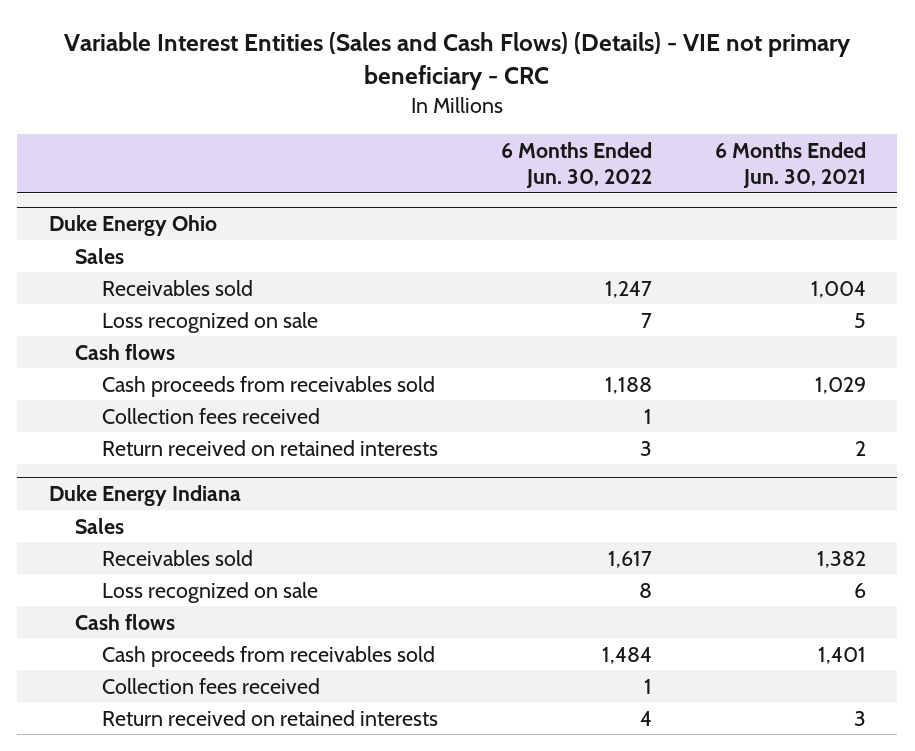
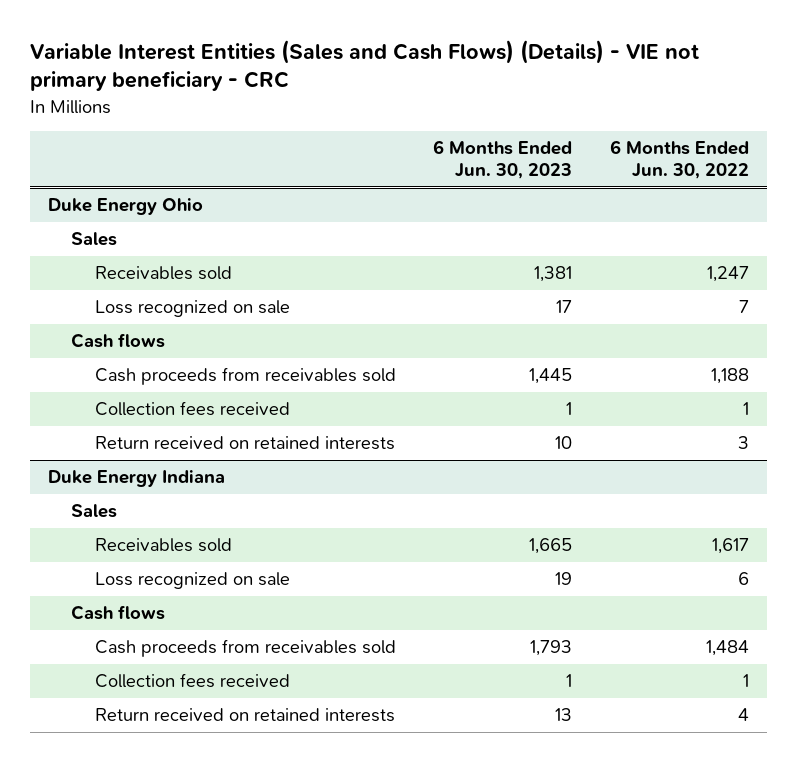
[714,141,866,188] 6 Months Ended Jun. 30, 2021 -> none
none -> [433,140,573,180] 6 Months Ended Jun. 30, 2023
[638,582,652,598] 8 -> [737,572,749,586] 6

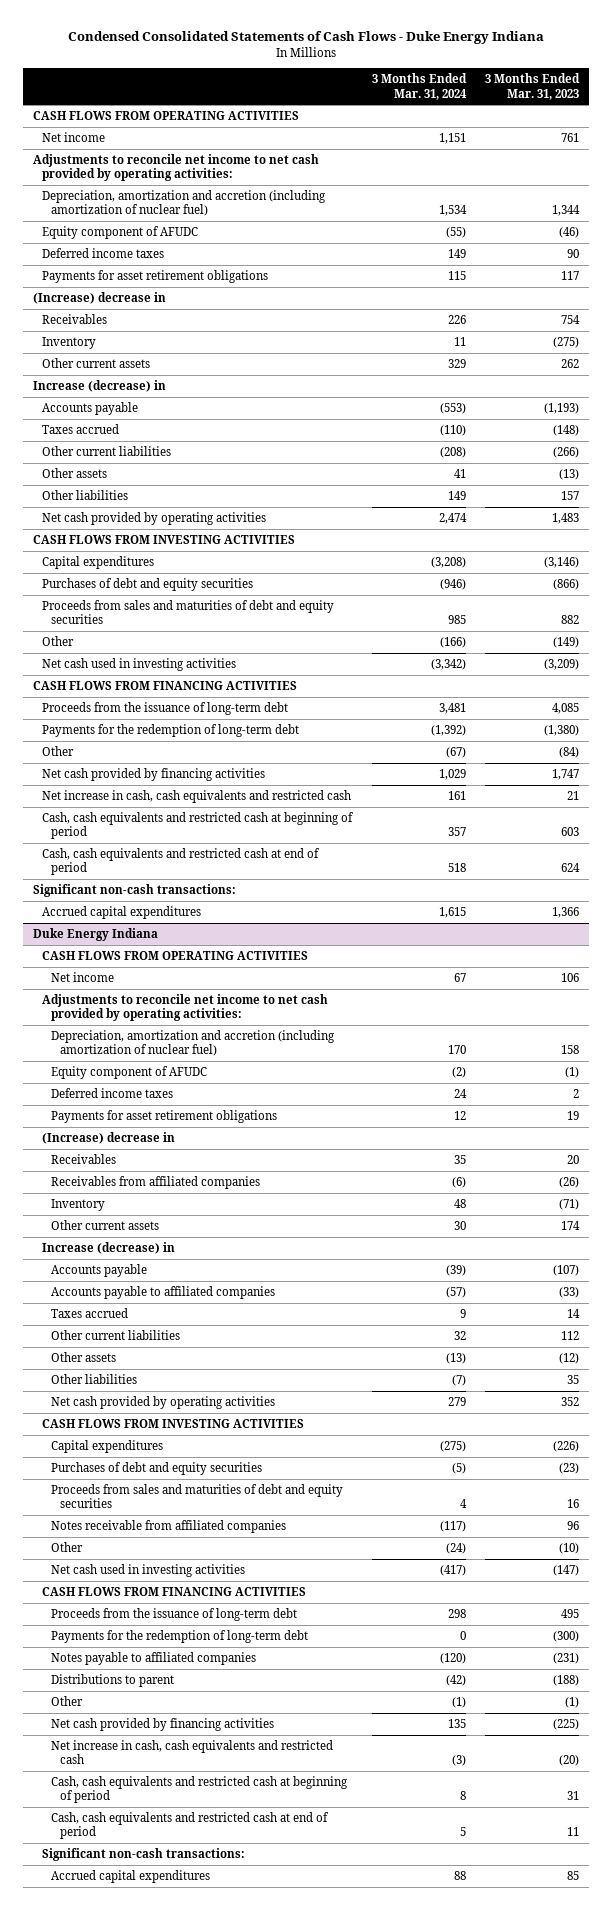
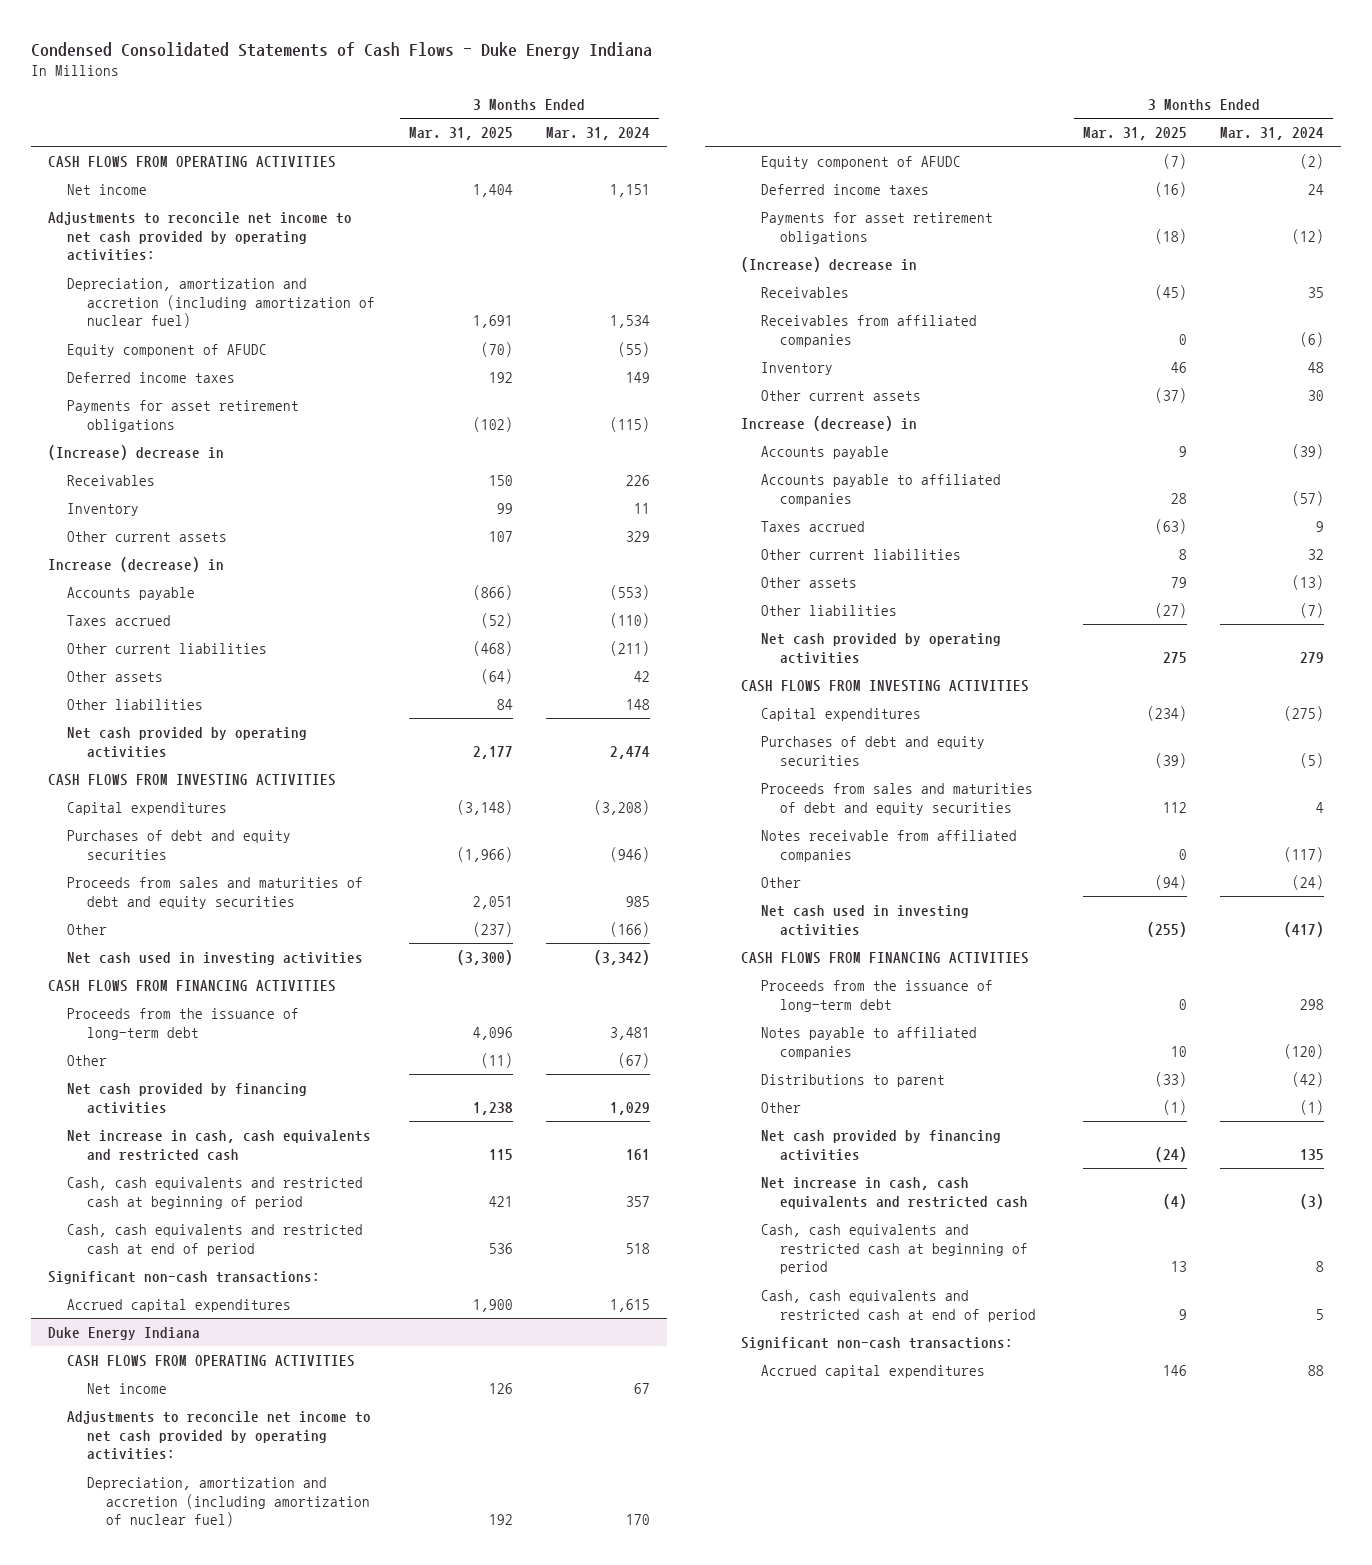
[484,73,580,100] 3 Months Ended Mar. 31, 2023 -> none
none -> [408,127,513,141] Mar. 31, 2025
[447,271,466,281] 115 -> [610,416,651,432] (115)
[439,447,466,459] (208) -> [610,640,651,656] (211)
[453,469,466,479] 41 -> [634,670,651,682] 42
[447,491,466,501] 149 -> [626,698,651,710] 148
[42,724,300,738] Payments for the redemption of long-term debt -> none
[453,1111,466,1121] 12 -> [1292,228,1325,244] (12)
[51,1630,309,1644] Payments for the redemption of long-term debt -> none

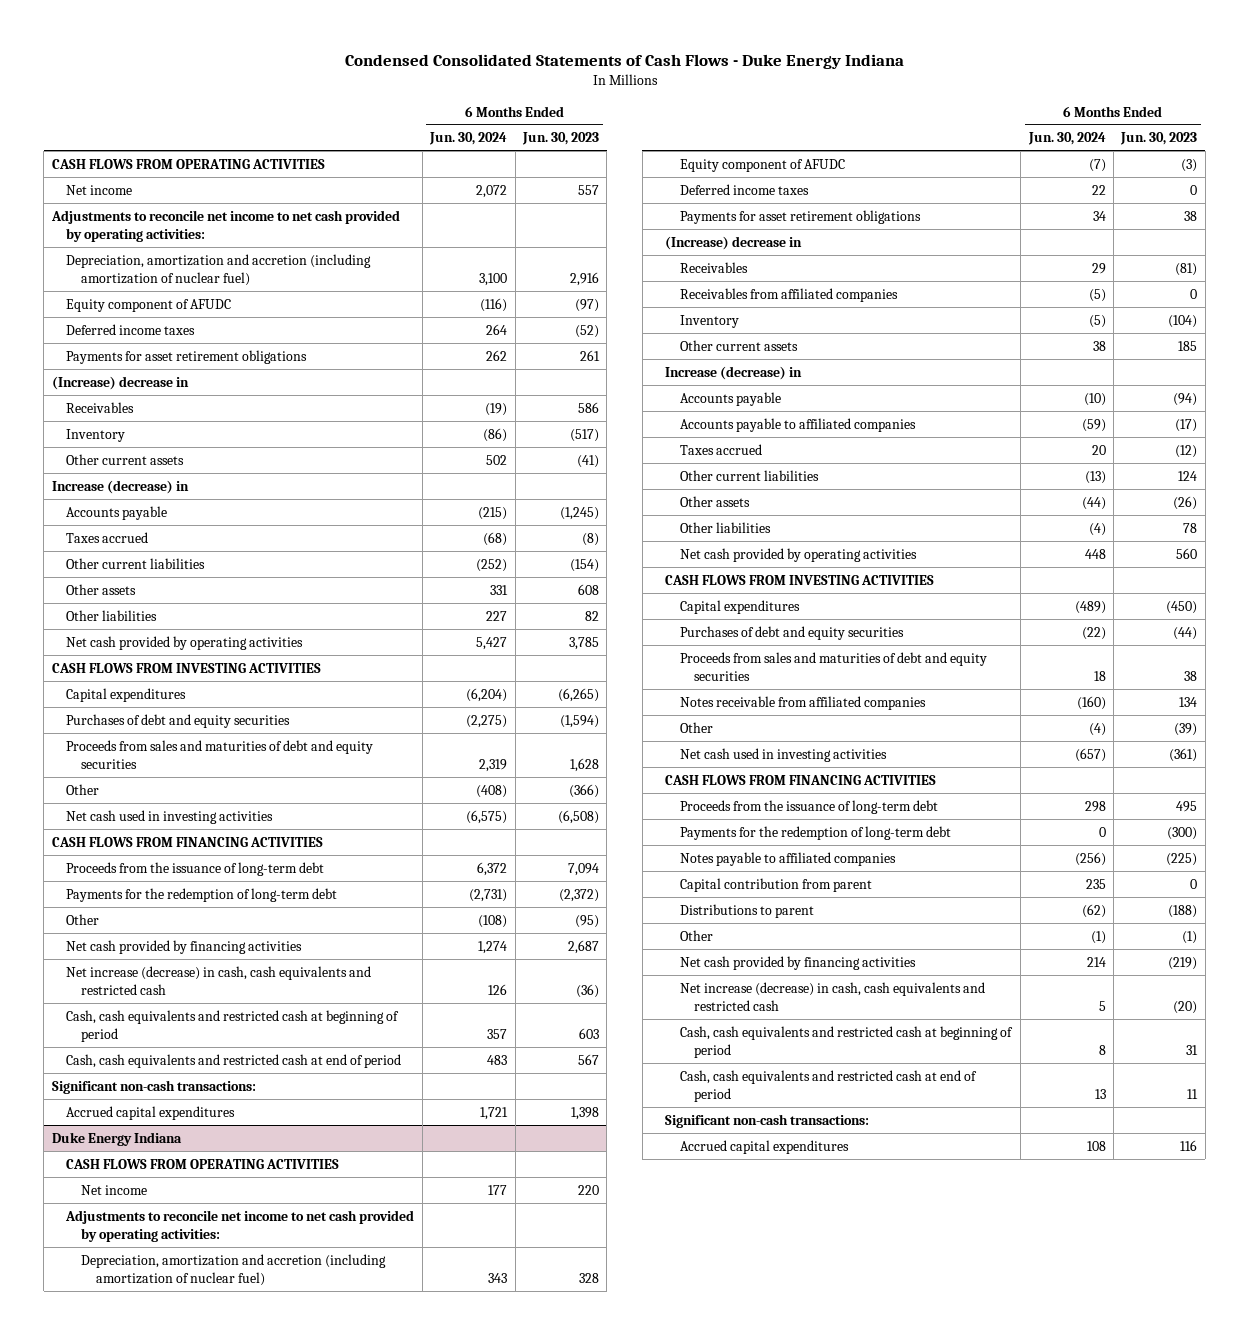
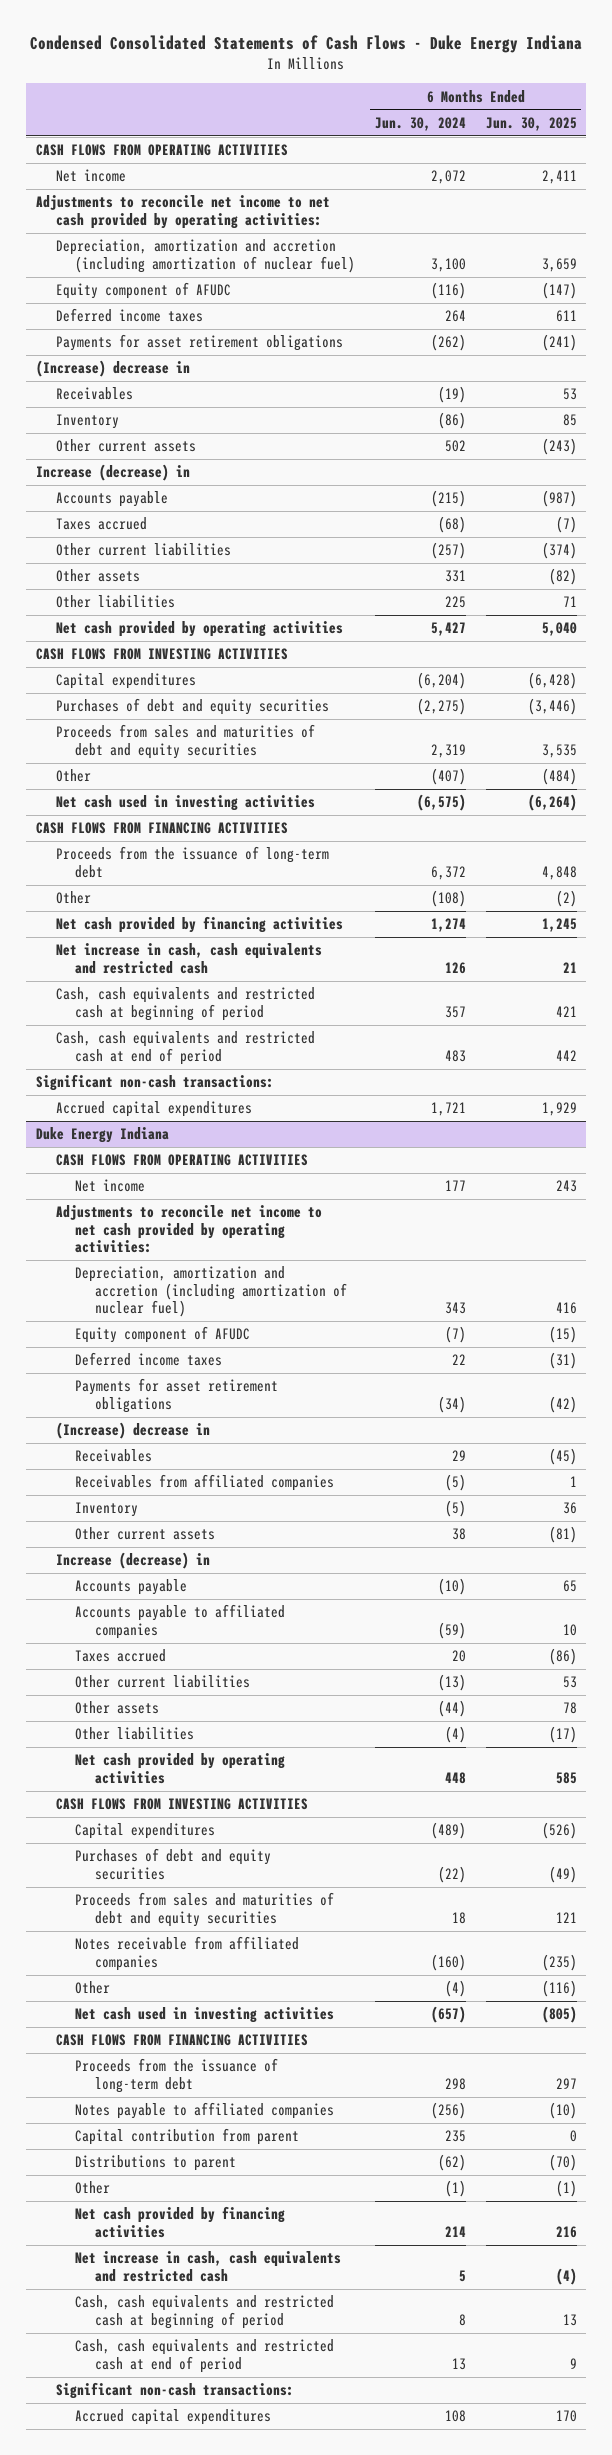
[521,132,599,146] Jun. 30, 2023 -> none
none -> [485,116,577,131] Jun. 30, 2025
[486,349,508,361] 262 -> [431,334,467,352] (262)
[476,558,508,572] (252) -> [431,542,467,560] (257)
[486,610,508,621] 227 -> [445,596,467,609] 225
[476,784,508,798] (408) -> [431,768,467,786] (407)
[66,887,338,902] Payments for the redemption of long-term debt -> none
[66,965,372,995] Net increase (decrease) in cash, cash equivalents and restricted cash -> [55,943,322,974] Net increase in cash, cash equivalents and restricted cash
[1092,210,1106,221] 34 -> [438,1395,467,1413] (34)
[679,825,951,840] Payments for the redemption of long-term debt -> none
[679,981,985,1011] Net increase (decrease) in cash, cash equivalents and restricted cash -> [75,2251,342,2282] Net increase in cash, cash equivalents and restricted cash

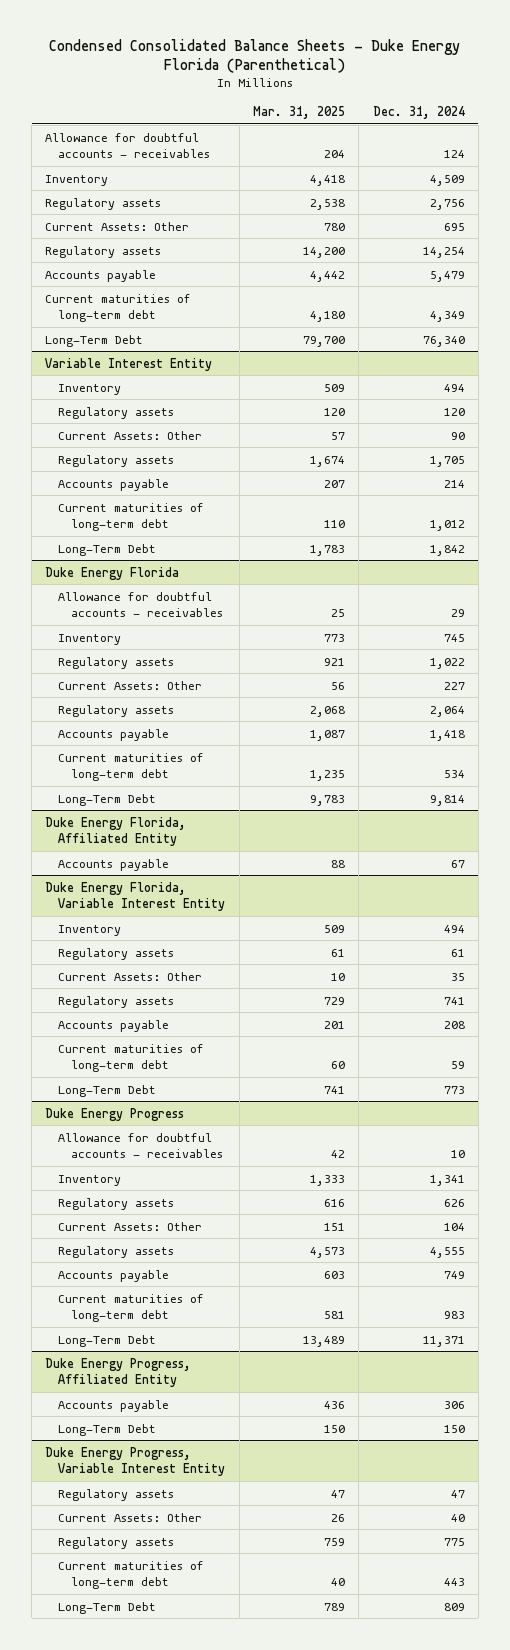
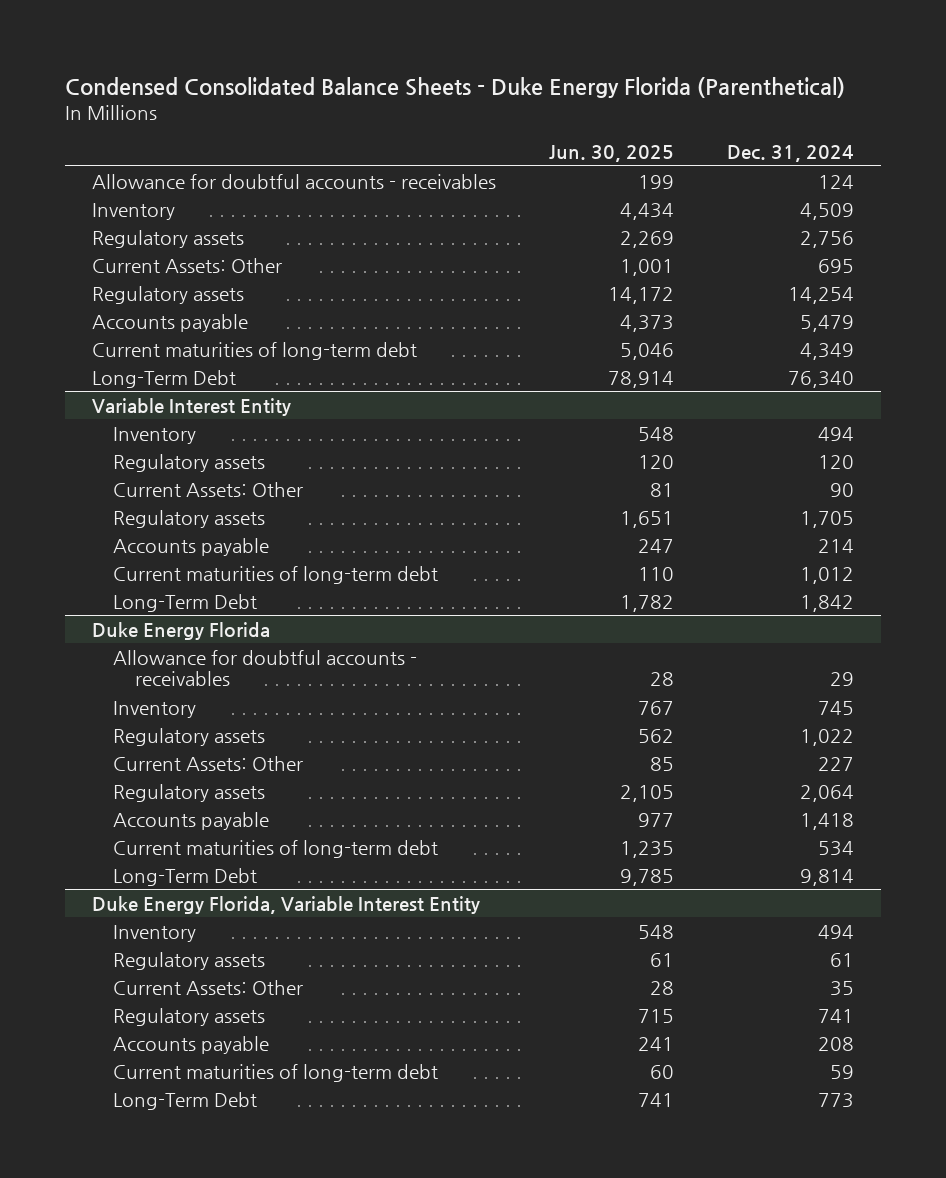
[252,105,345,119] Mar. 31, 2025 -> none
none -> [548,145,674,163] Jun. 30, 2025
[45,816,187,846] Duke Energy Florida, Affiliated Entity -> none
[58,858,170,871] Accounts payable -> none
[45,1107,185,1121] Duke Energy Progress -> none
[58,1132,224,1158] Allowance for doubtful accounts - receivables -> none
[58,1174,122,1186] Inventory -> none
[58,1197,175,1210] Regulatory assets -> none
[58,1221,203,1231] Current Assets: Other -> none
[58,1245,175,1258] Regulatory assets -> none
[58,1269,170,1282] Accounts payable -> none
[58,1293,205,1322] Current maturities of long-term debt -> none
[58,1334,157,1347] Long-Term Debt -> none
[45,1357,192,1387] Duke Energy Progress, Affiliated Entity -> none
[58,1399,170,1412] Accounts payable -> none
[58,1423,157,1436] Long-Term Debt -> none
[45,1446,226,1476] Duke Energy Progress, Variable Interest Entity -> none
[58,1488,175,1501] Regulatory assets -> none
[58,1512,203,1522] Current Assets: Other -> none
[58,1536,175,1549] Regulatory assets -> none
[58,1560,205,1589] Current maturities of long-term debt -> none
[58,1601,157,1614] Long-Term Debt -> none

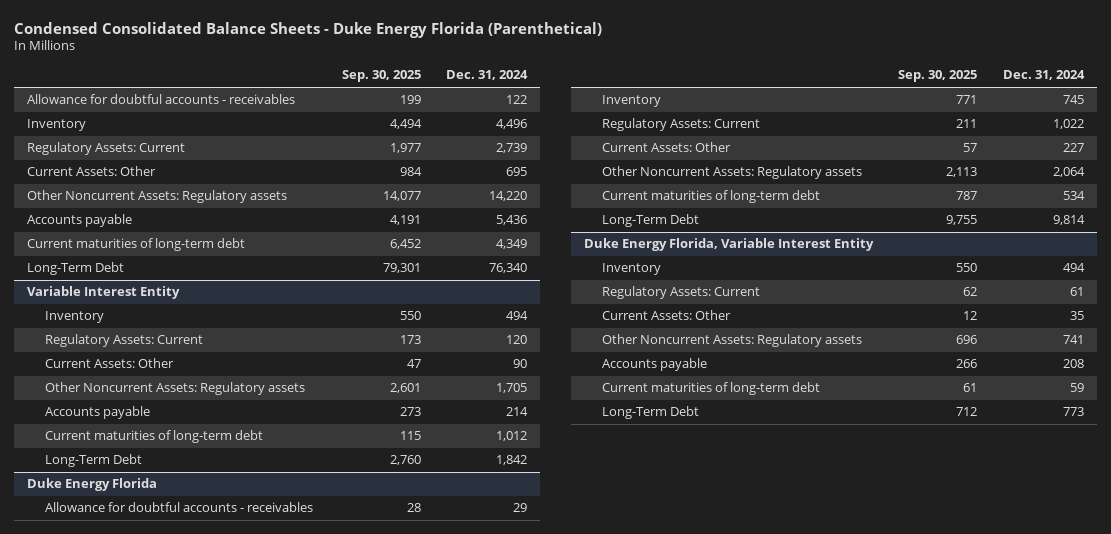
[548,145,674,163] Jun. 30, 2025 -> none
none -> [341,70,421,83] Sep. 30, 2025
[818,174,855,189] 124 -> [506,95,528,105] 122
[800,202,855,220] 4,509 -> [496,119,528,130] 4,496
[91,229,244,248] Regulatory assets -> [26,142,185,156] Regulatory Assets: Current
[800,230,855,248] 2,756 -> [496,143,528,154] 2,739
[91,285,244,304] Regulatory assets -> [26,190,287,204] Other Noncurrent Assets: Regulatory assets
[788,286,855,304] 14,254 -> [489,191,528,202] 14,220
[800,314,855,332] 5,479 -> [496,215,528,226] 5,436
[113,453,266,472] Regulatory assets -> [45,334,204,348] Regulatory Assets: Current
[113,509,266,528] Regulatory assets -> [45,382,306,396] Other Noncurrent Assets: Regulatory assets
[113,727,266,746] Regulatory assets -> [601,118,760,132] Regulatory Assets: Current
[113,811,270,830] Accounts payable -> none
[113,783,266,802] Regulatory assets -> [601,166,862,180] Other Noncurrent Assets: Regulatory assets
[113,951,266,970] Regulatory assets -> [601,286,760,300] Regulatory Assets: Current
[113,1007,266,1026] Regulatory assets -> [601,334,862,348] Other Noncurrent Assets: Regulatory assets

